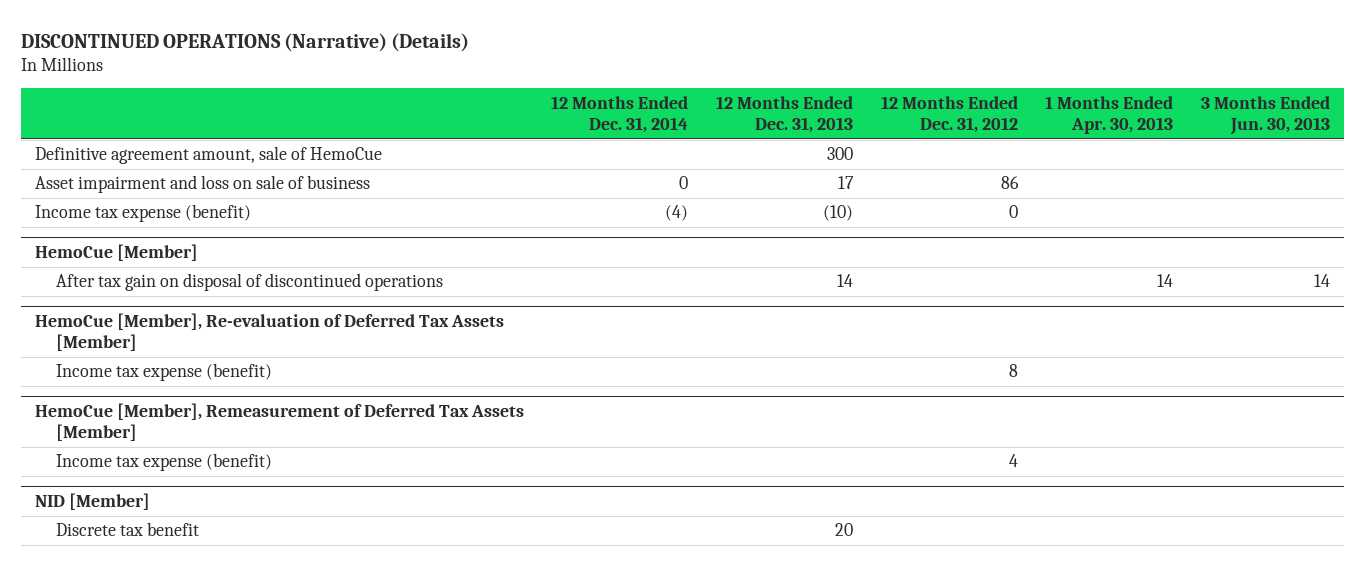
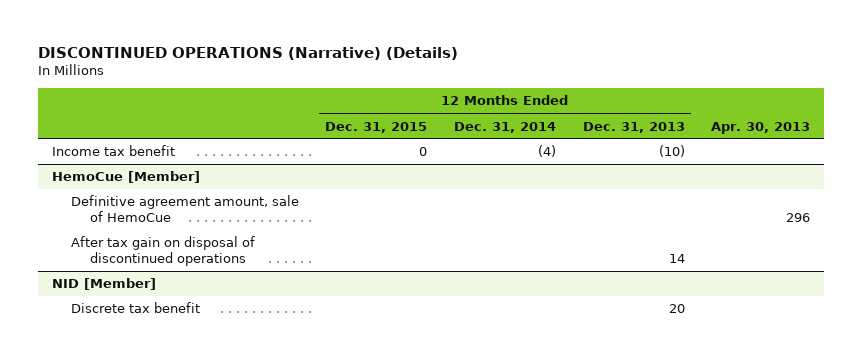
[880,95,1018,133] 12 Months Ended Dec. 31, 2012 -> none
[1045,95,1174,134] 1 Months Ended Apr. 30, 2013 -> none
[1201,95,1331,135] 3 Months Ended Jun. 30, 2013 -> none
none -> [325,121,428,133] Dec. 31, 2015
none -> [711,121,811,134] Apr. 30, 2013
[34,146,382,165] Definitive agreement amount, sale of HemoCue -> none
[34,175,370,194] Asset impairment and loss on sale of business -> none
[34,204,251,223] Income tax expense (benefit) -> [51,145,175,157] Income tax benefit
none -> [70,195,299,222] Definitive agreement amount, sale of HemoCue
[34,312,504,352] HemoCue [Member], Re-evaluation of Deferred Tax Assets [Member] -> none
[56,363,273,382] Income tax expense (benefit) -> none
[34,402,524,442] HemoCue [Member], Remeasurement of Deferred Tax Assets [Member] -> none
[56,453,273,472] Income tax expense (benefit) -> none

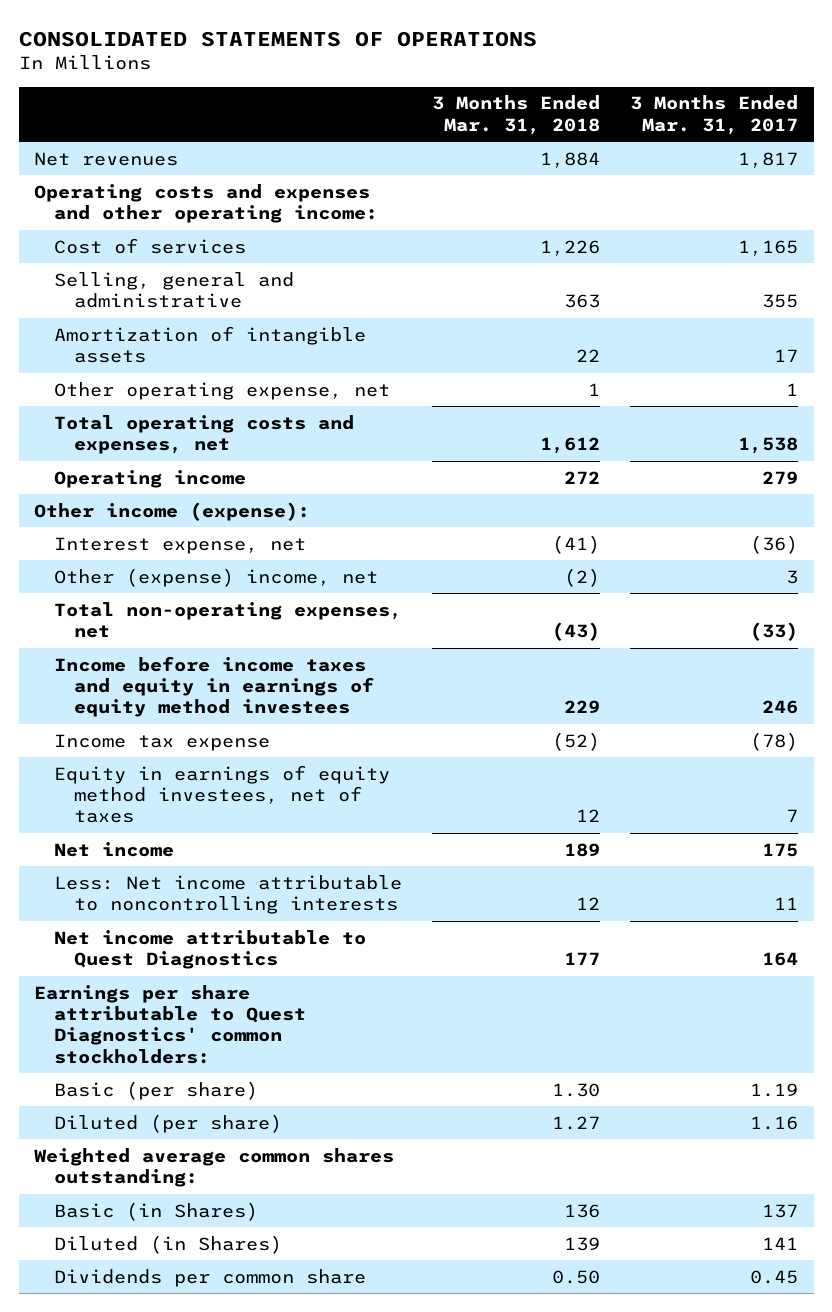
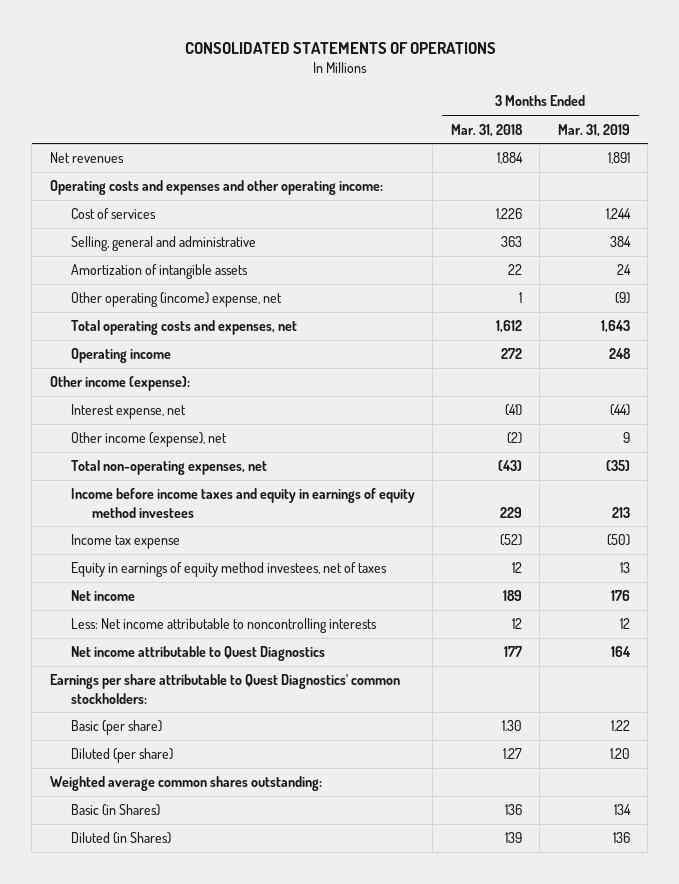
[630,95,799,135] 3 Months Ended Mar. 31, 2017 -> none
none -> [557,123,630,137] Mar. 31, 2019
[53,381,390,400] Other operating expense, net -> [70,292,282,308] Other operating (income) expense, net
[53,567,378,587] Other (expense) income, net -> [70,432,227,448] Other income (expense), net
[53,1268,366,1287] Dividends per common share -> none

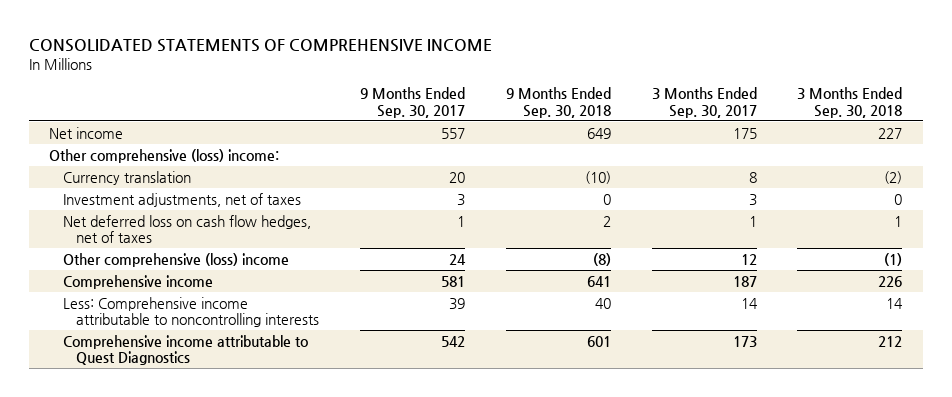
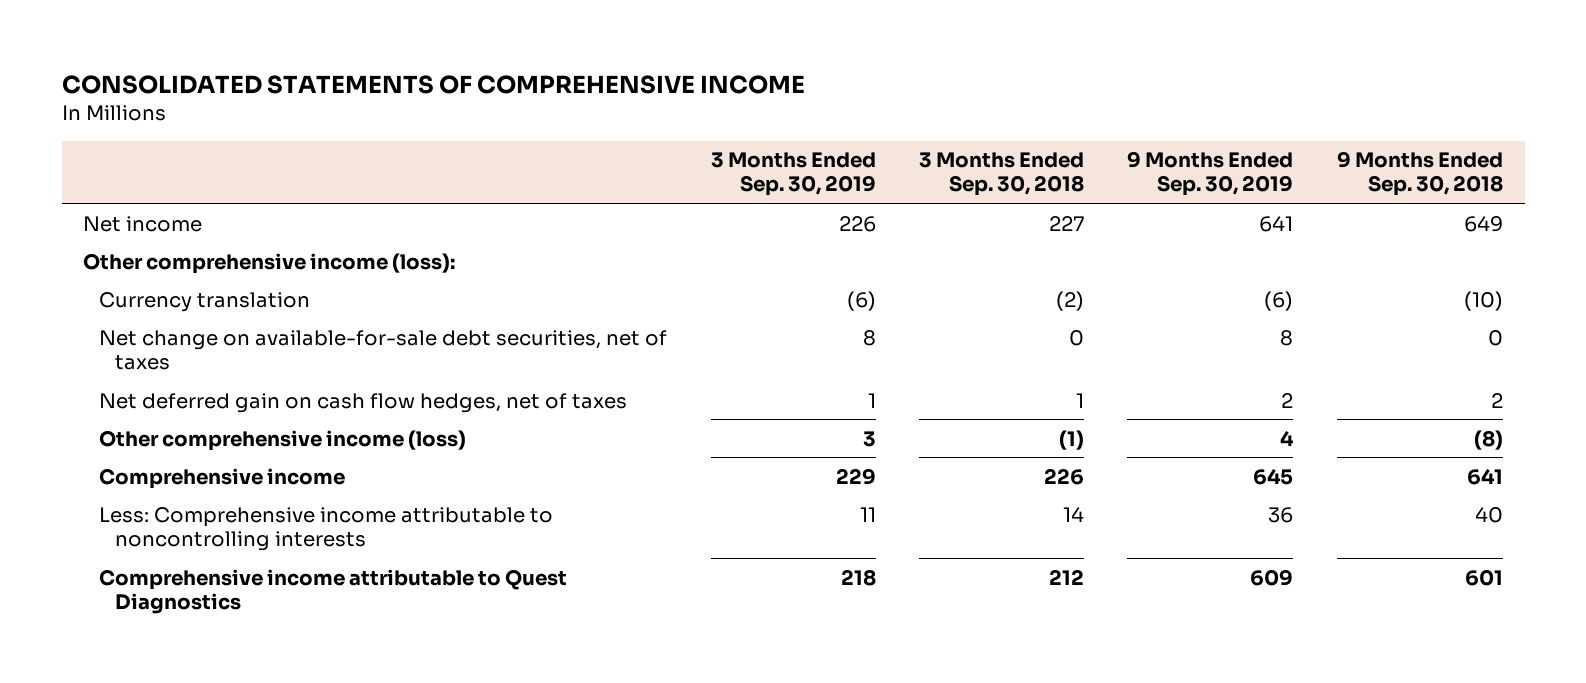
[360,87,466,118] 9 Months Ended Sep. 30, 2017 -> none
[651,87,757,118] 3 Months Ended Sep. 30, 2017 -> none
none -> [710,152,876,197] 3 Months Ended Sep. 30, 2019
none -> [1127,151,1294,197] 9 Months Ended Sep. 30, 2019
[49,148,280,163] Other comprehensive (loss) income: -> [83,252,456,274] Other comprehensive income (loss):
[62,192,301,207] Investment adjustments, net of taxes -> [99,329,668,370] Net change on available-for-sale debt securities, net of taxes
[62,214,311,244] Net deferred loss on cash flow hedges, net of taxes -> [99,392,628,413] Net deferred gain on cash flow hedges, net of taxes
[62,252,289,267] Other comprehensive (loss) income -> [99,429,467,451] Other comprehensive income (loss)

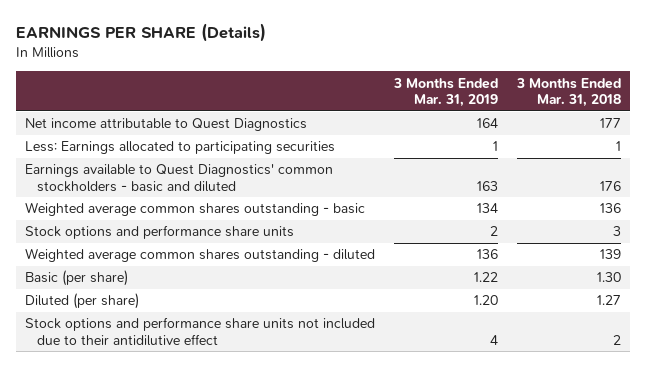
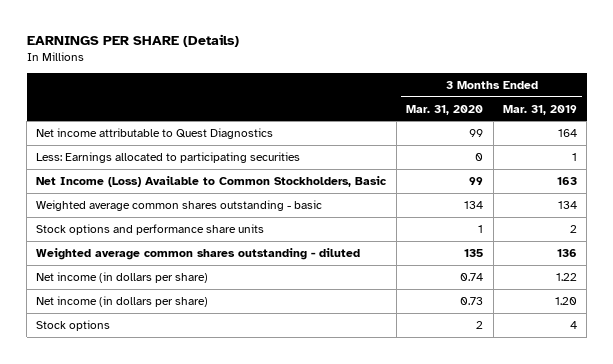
[515,77,621,108] 3 Months Ended Mar. 31, 2018 -> none
none -> [406,104,484,115] Mar. 31, 2020
[25,164,334,192] Earnings available to Quest Diagnostics' common stockholders - basic and diluted -> [36,175,388,187] Net Income (Loss) Available to Common Stockholders, Basic
[25,270,129,287] Basic (per share) -> [36,271,209,283] Net income (in dollars per share)
[25,293,140,310] Diluted (per share) -> [36,295,209,307] Net income (in dollars per share)
[25,317,376,346] Stock options and performance share units not included due to their antidilutive effect -> [36,319,111,331] Stock options

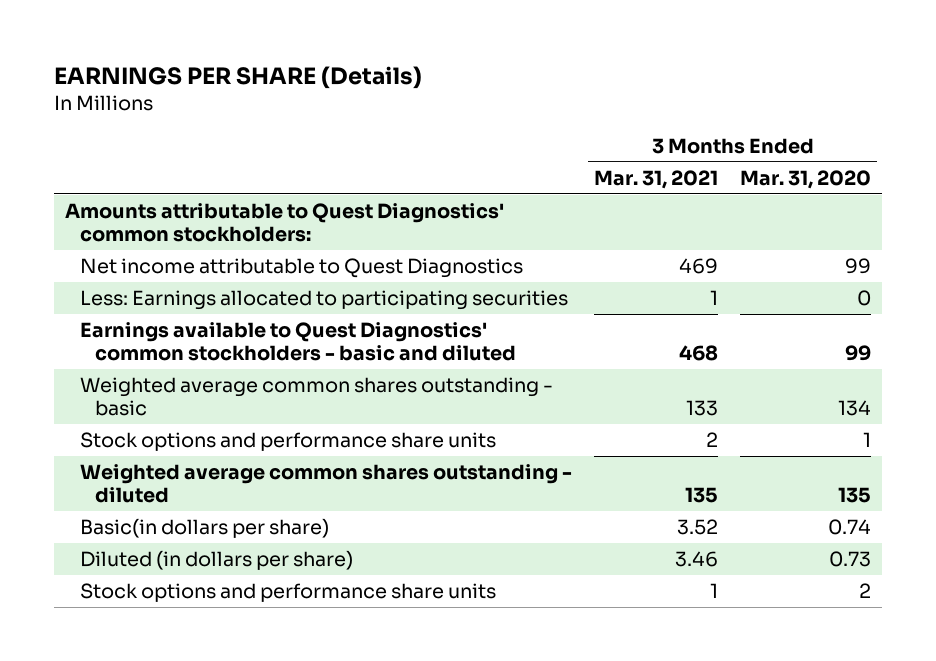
[503,104,578,115] Mar. 31, 2019 -> none
none -> [593,169,718,189] Mar. 31, 2021
none -> [64,203,504,243] Amounts attributable to Quest Diagnostics' common stockholders:
[36,175,388,187] Net Income (Loss) Available to Common Stockholders, Basic -> none
none -> [79,322,516,362] Earnings available to Quest Diagnostics' common stockholders - basic and diluted
[36,271,209,283] Net income (in dollars per share) -> [79,518,329,539] Basic(in dollars per share)
[36,295,209,307] Net income (in dollars per share) -> [79,550,353,571] Diluted (in dollars per share)
[36,319,111,331] Stock options -> [79,583,496,603] Stock options and performance share units

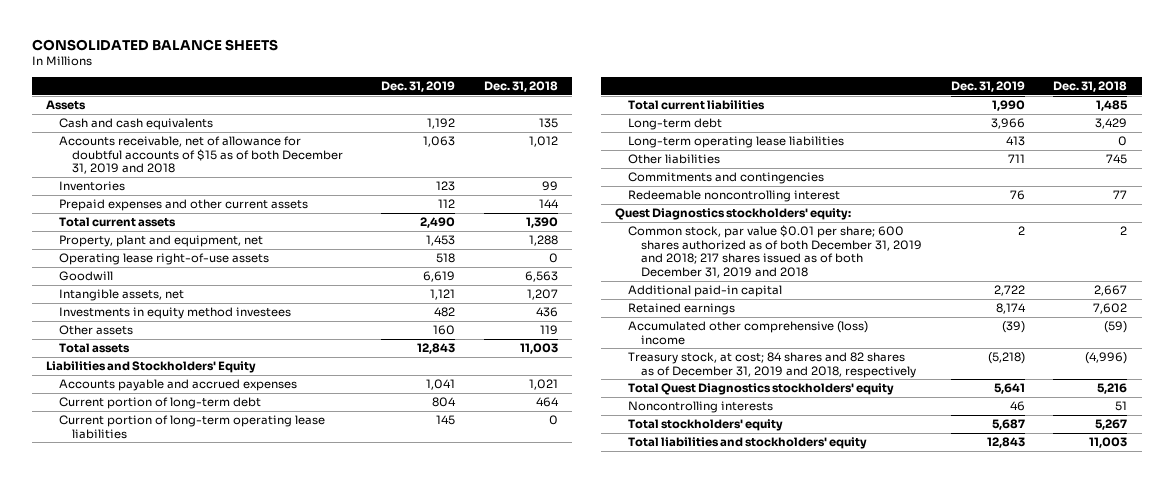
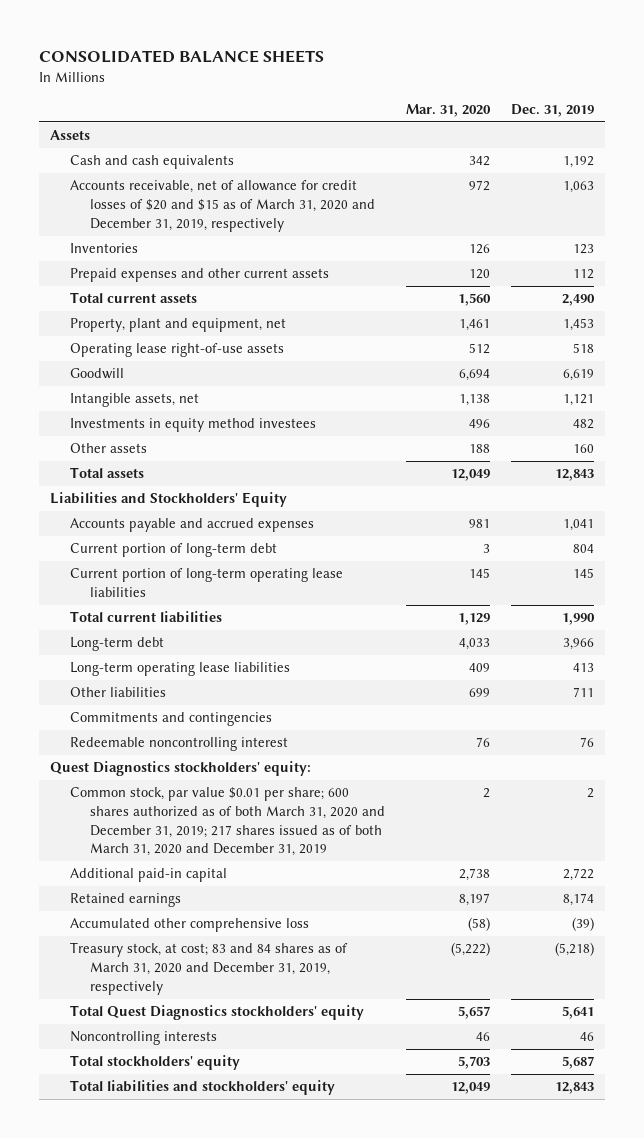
[483,80,558,92] Dec. 31, 2018 -> none
none -> [406,103,492,117] Mar. 31, 2020
[58,136,343,175] Accounts receivable, net of allowance for doubtful accounts of $15 as of both December 31, 2019 and 2018 -> [69,180,375,232] Accounts receivable, net of allowance for credit losses of $20 and $15 as of March 31, 2020 and December 31, 2019, respectively
[628,225,923,279] Common stock, par value $0.01 per share; 600 shares authorized as of both December 31, 2019 and 2018; 217 shares issued as of both December 31, 2019 and 2018 -> [69,787,385,857] Common stock, par value $0.01 per share; 600 shares authorized as of both March 31, 2020 and December 31, 2019; 217 shares issued as of both March 31, 2020 and December 31, 2019
[628,321,869,345] Accumulated other comprehensive (loss) income -> [69,918,309,933] Accumulated other comprehensive loss
[628,352,917,378] Treasury stock, at cost; 84 shares and 82 shares as of December 31, 2019 and 2018, respectively -> [69,942,348,995] Treasury stock, at cost; 83 and 84 shares as of March 31, 2020 and December 31, 2019, respectively

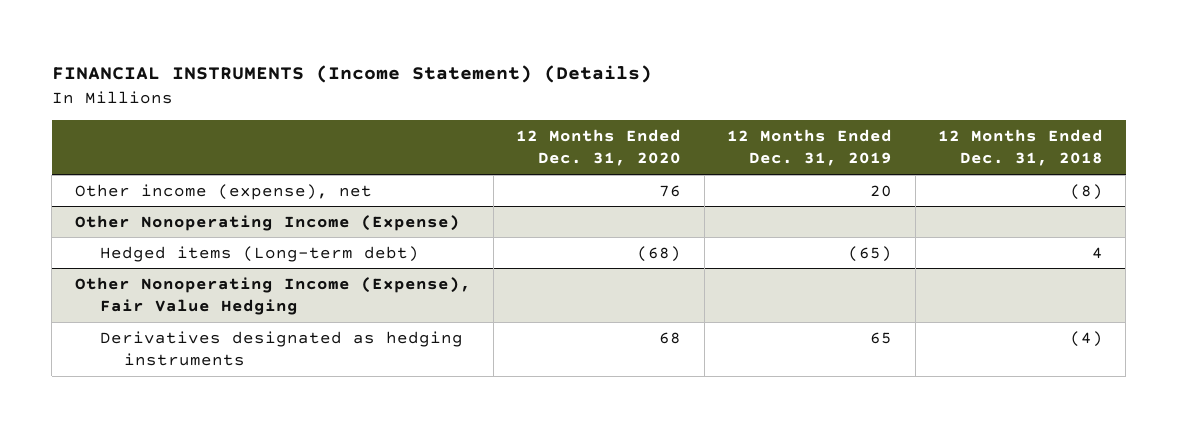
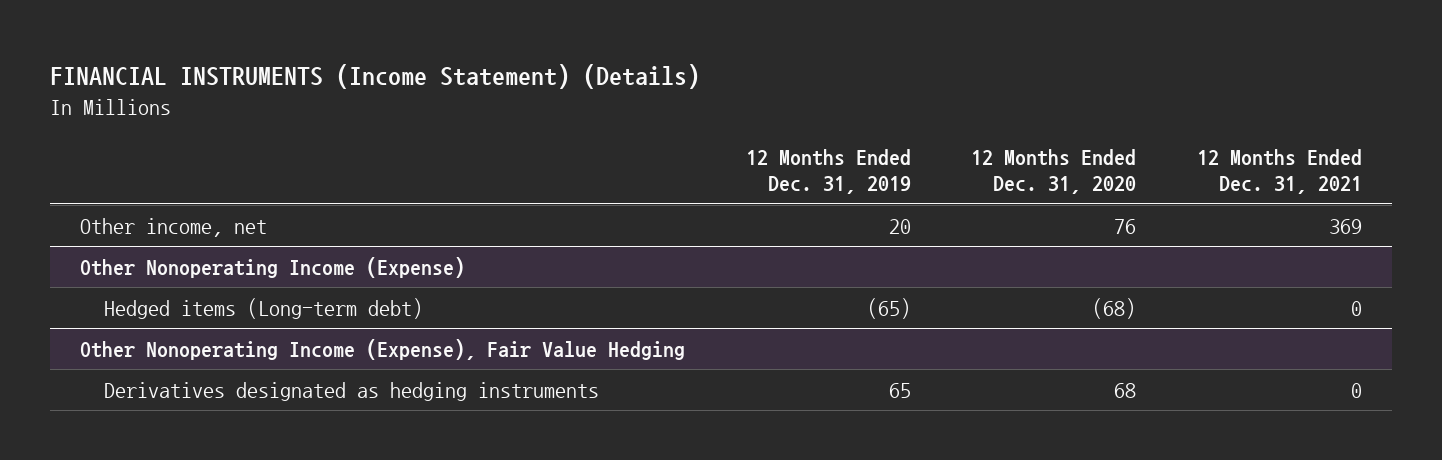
[937,129,1103,167] 12 Months Ended Dec. 31, 2018 -> none
none -> [1196,148,1362,195] 12 Months Ended Dec. 31, 2021
[74,183,372,200] Other income (expense), net -> [79,217,267,237] Other income, net

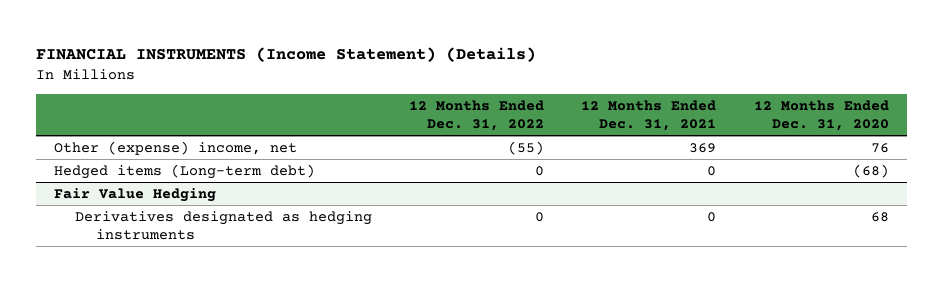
[745,148,911,195] 12 Months Ended Dec. 31, 2019 -> none
none -> [409,99,545,132] 12 Months Ended Dec. 31, 2022
[79,256,465,278] Other Nonoperating Income (Expense) -> none
[79,217,267,237] Other income, net -> [54,140,298,155] Other (expense) income, net
[79,338,685,360] Other Nonoperating Income (Expense), Fair Value Hedging -> none
none -> [54,187,217,202] Fair Value Hedging

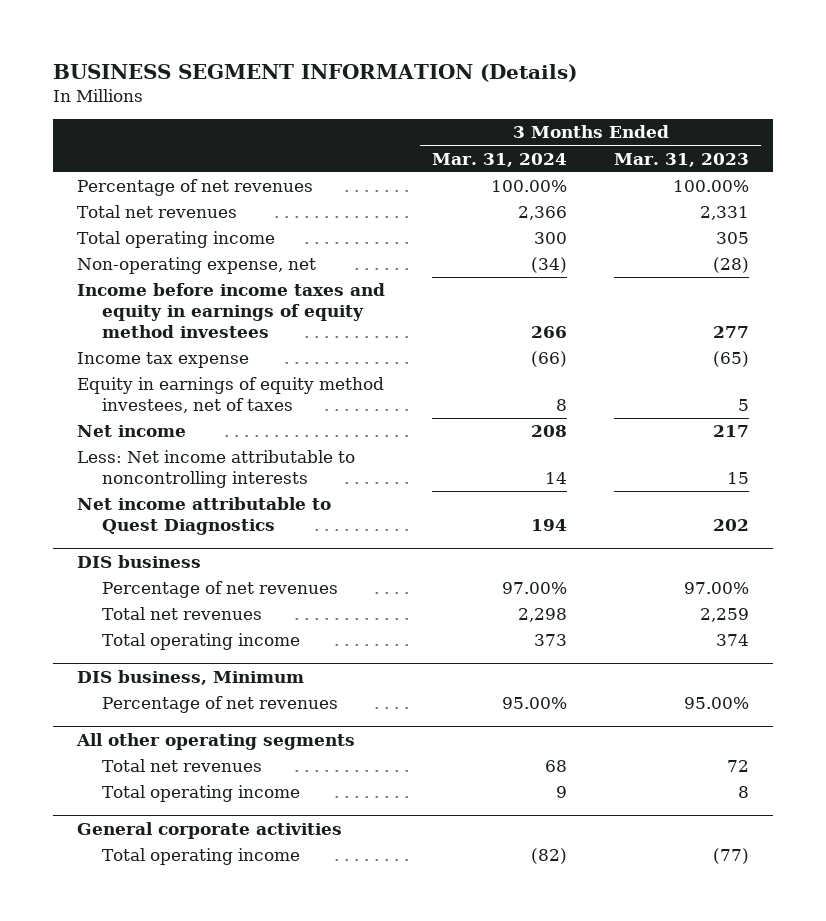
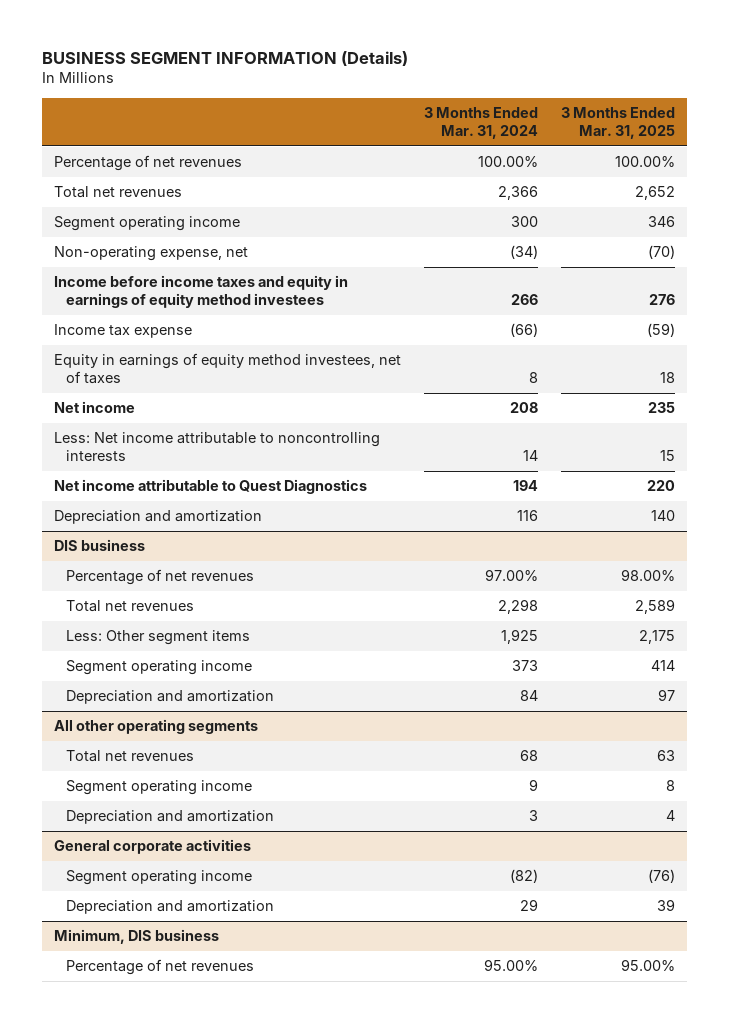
[614,152,750,167] Mar. 31, 2023 -> none
none -> [561,106,676,140] 3 Months Ended Mar. 31, 2025
[76,231,275,249] Total operating income -> [53,216,240,232] Segment operating income
none -> [53,510,262,525] Depreciation and amortization
[76,669,304,685] DIS business, Minimum -> none
[101,696,338,714] Percentage of net revenues -> none
none -> [66,630,251,646] Less: Other segment items
[101,633,300,651] Total operating income -> [66,660,253,676] Segment operating income
none -> [66,690,275,705] Depreciation and amortization
[101,785,300,803] Total operating income -> [66,780,253,796] Segment operating income
none -> [66,810,275,825] Depreciation and amortization
[101,848,300,866] Total operating income -> [66,870,253,886] Segment operating income
none -> [66,900,275,915] Depreciation and amortization
none -> [53,929,219,945] Minimum, DIS business
none -> [66,959,255,976] Percentage of net revenues

